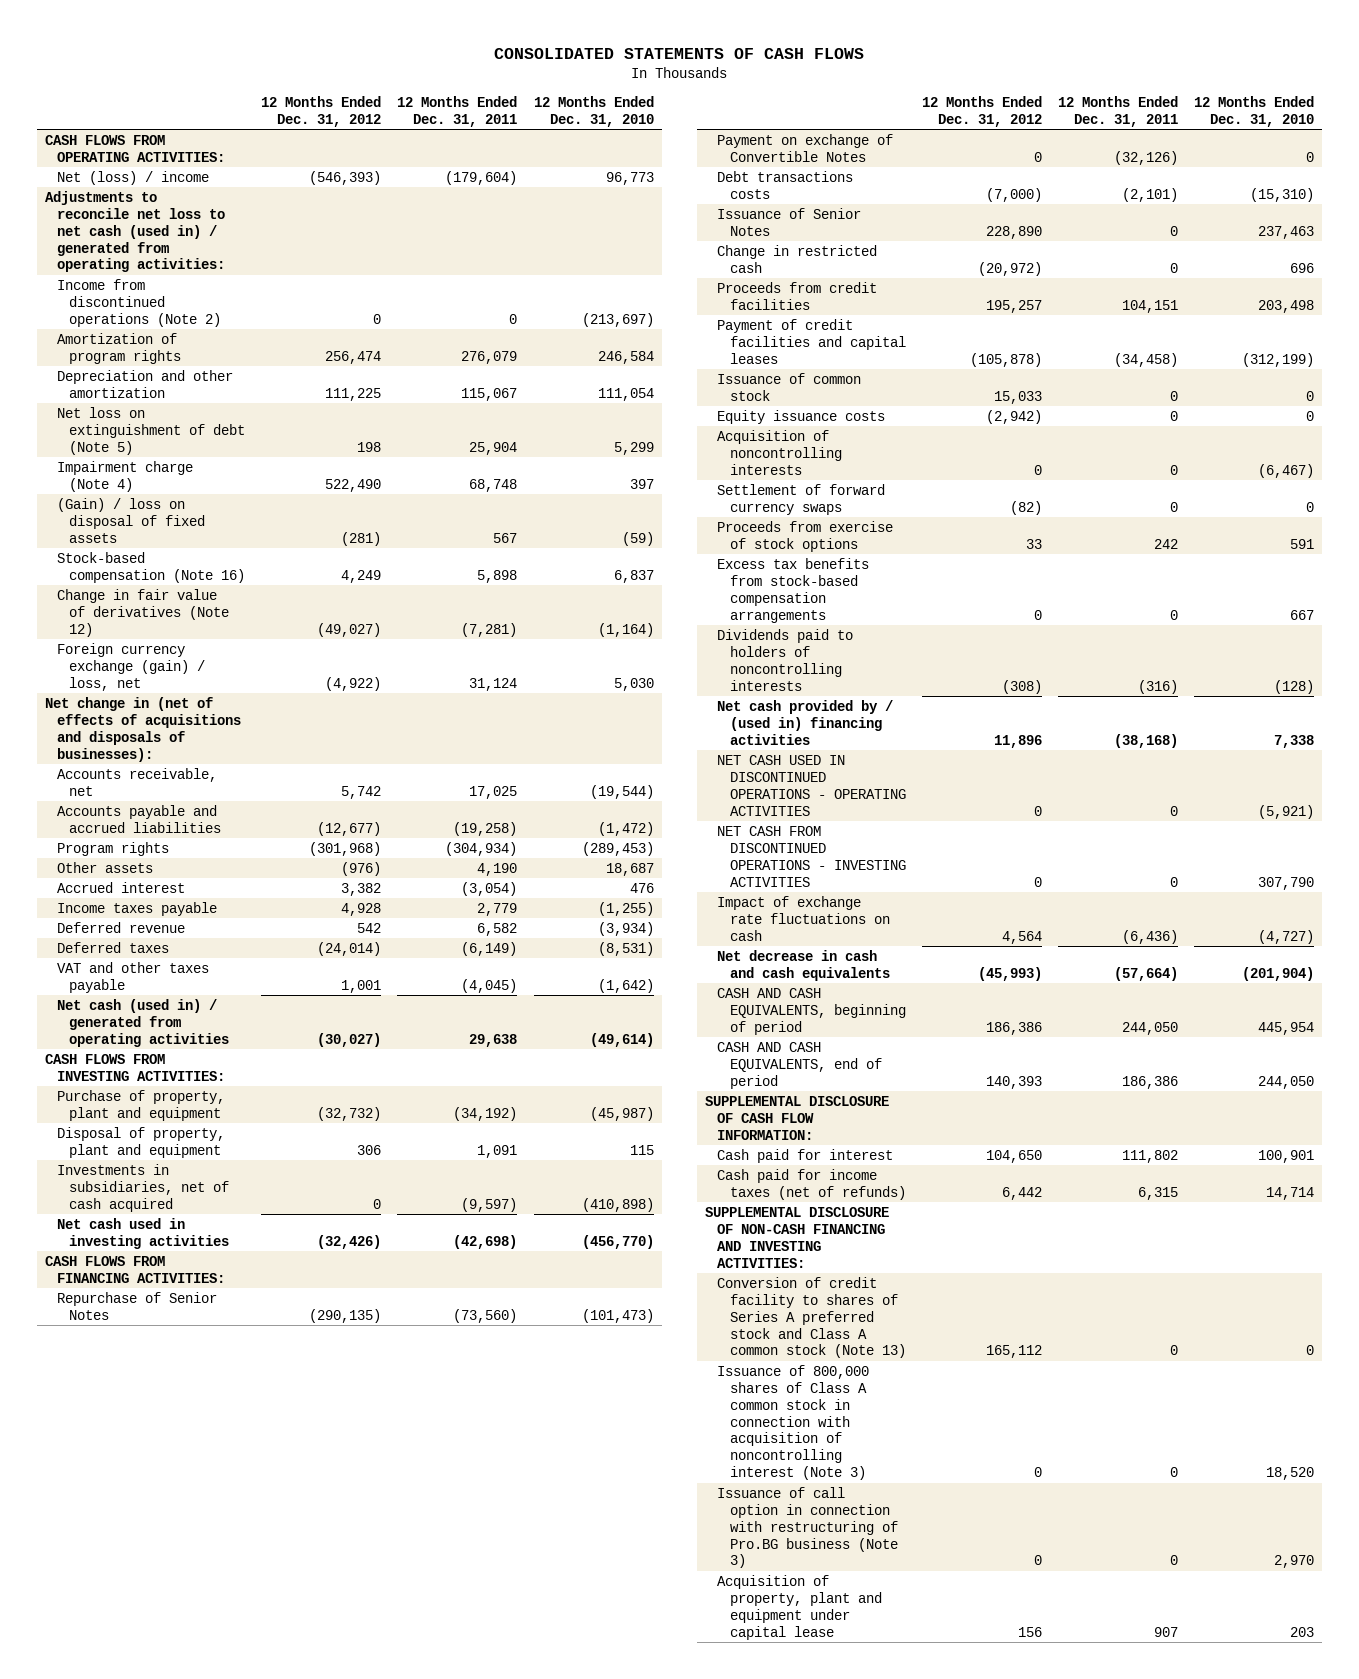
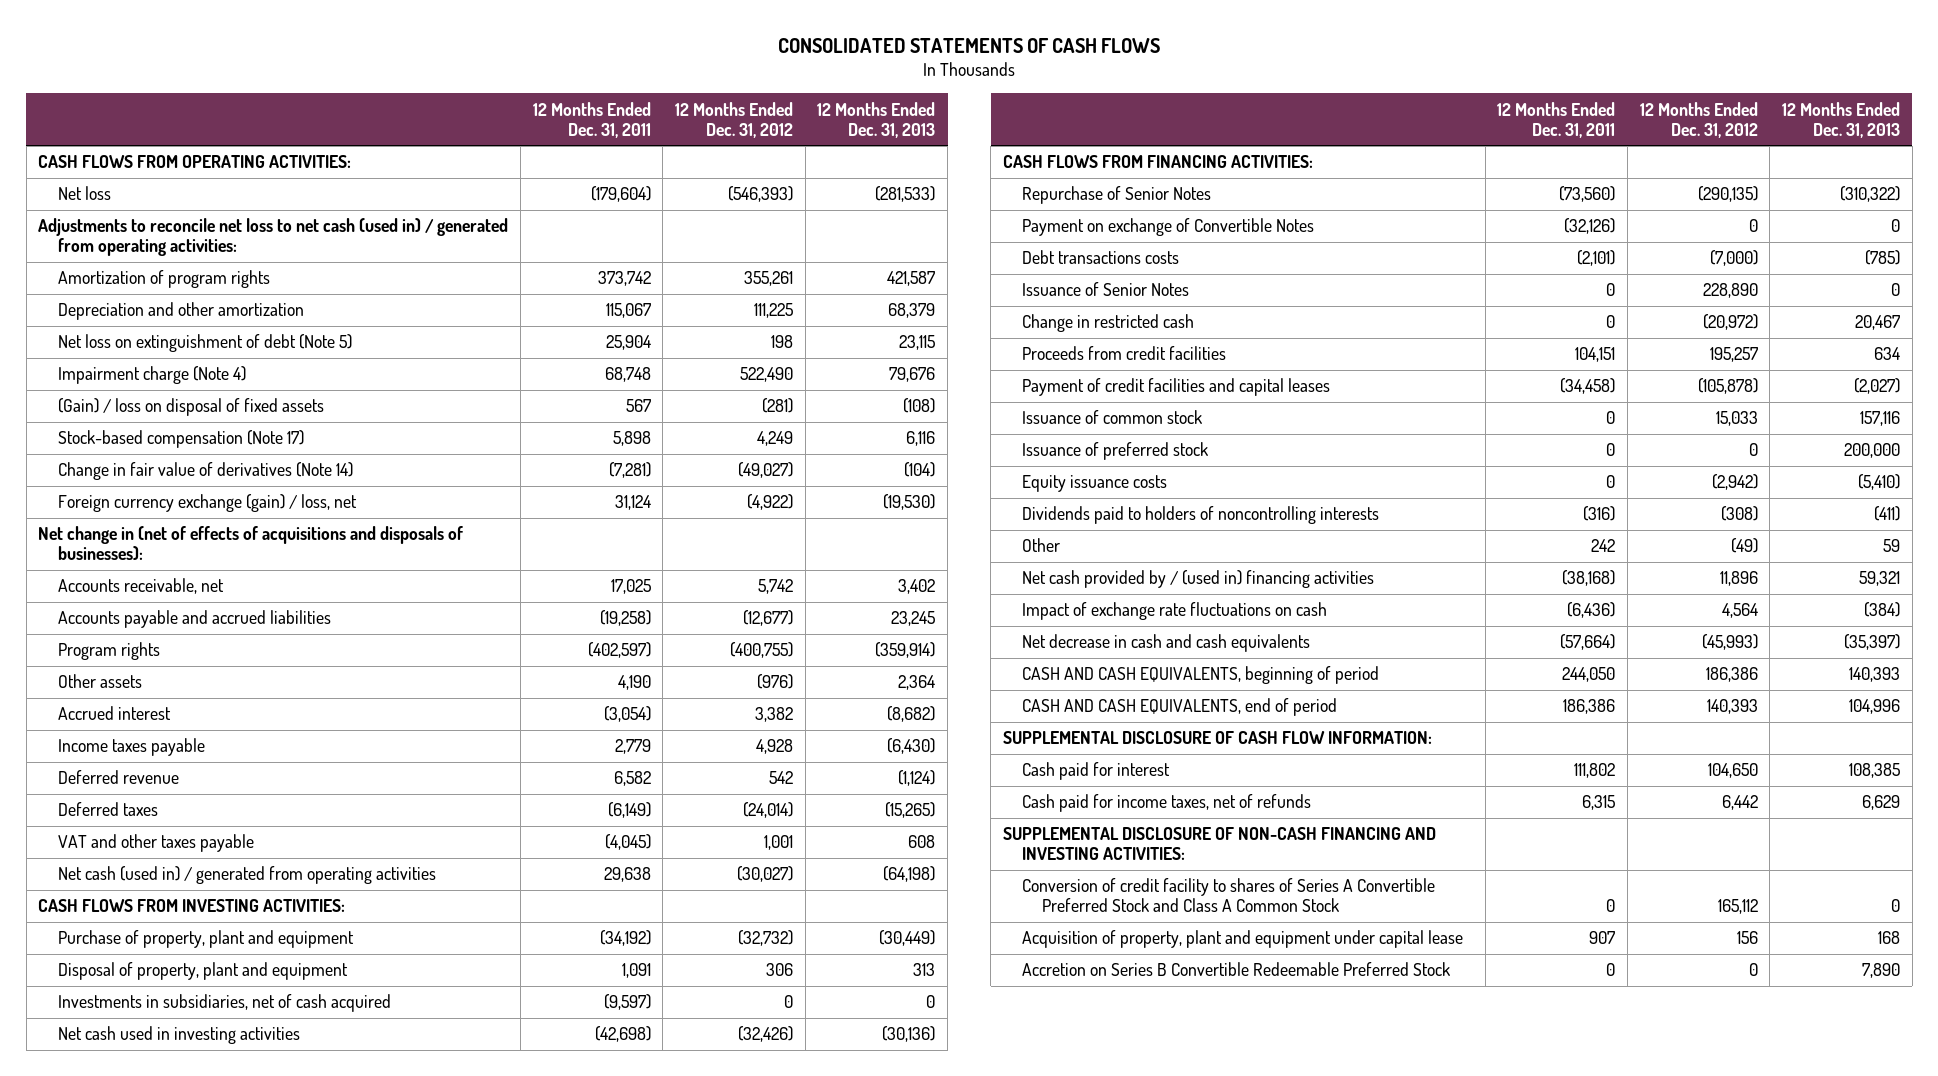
[533,95,654,127] 12 Months Ended Dec. 31, 2010 -> none
none -> [817,101,936,138] 12 Months Ended Dec. 31, 2013
[57,170,210,185] Net (loss) / income -> [57,186,111,201] Net loss
[57,278,222,327] Income from discontinued operations (Note 2) -> none
[325,350,382,364] 256,474 -> [743,271,793,287] 355,261
[461,350,518,364] 276,079 -> [597,271,651,287] 373,742
[57,551,246,583] Stock-based compensation (Note 16) -> [57,430,304,449] Stock-based compensation (Note 17)
[57,588,230,637] Change in fair value of derivatives (Note 12) -> [57,462,353,481] Change in fair value of derivatives (Note 14)
[309,841,382,856] (301,968) -> [729,642,793,659] (400,755)
[445,841,518,856] (304,934) -> [587,642,651,659] (402,597)
none -> [1022,442,1209,461] Issuance of preferred stock
[717,429,842,475] Acquisition of noncontrolling interests -> none
[717,483,886,515] Settlement of forward currency swaps -> none
[717,520,894,552] Proceeds from exercise of stock options -> none
[717,557,870,623] Excess tax benefits from stock-based compensation arrangements -> none
none -> [1022,538,1061,553] Other
[717,754,906,816] NET CASH USED IN DISCONTINUED OPERATIONS - OPERATING ACTIVITIES -> none
[717,825,906,887] NET CASH FROM DISCONTINUED OPERATIONS - INVESTING ACTIVITIES -> none
[717,1168,906,1200] Cash paid for income taxes (net of refunds) -> [1022,794,1312,813] Cash paid for income taxes, net of refunds
[717,1364,870,1481] Issuance of 800,000 shares of Class A common stock in connection with acquisition of noncontrolling interest (Note 3) -> none
[717,1486,898,1569] Issuance of call option in connection with restructuring of Pro.BG business (Note 3) -> none
[717,1276,906,1359] Conversion of credit facility to shares of Series A preferred stock and Class A common stock (Note 13) -> [1022,878,1436,913] Conversion of credit facility to shares of Series A Convertible Preferred Stock and Class A Common Stock
none -> [1022,962,1451,977] Accretion on Series B Convertible Redeemable Preferred Stock

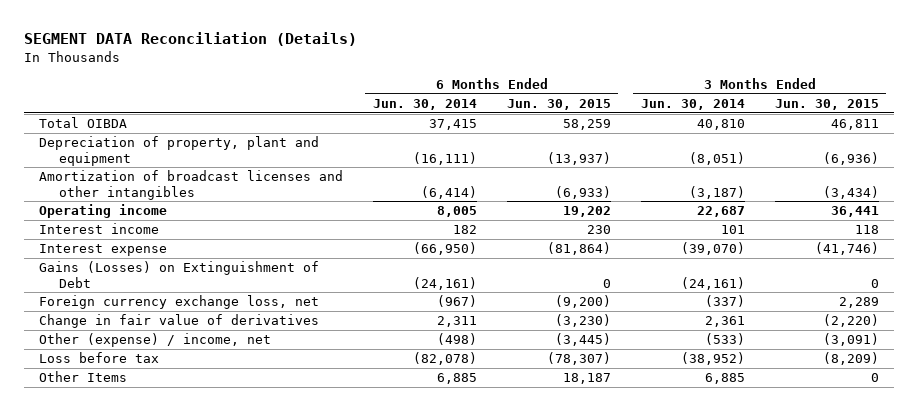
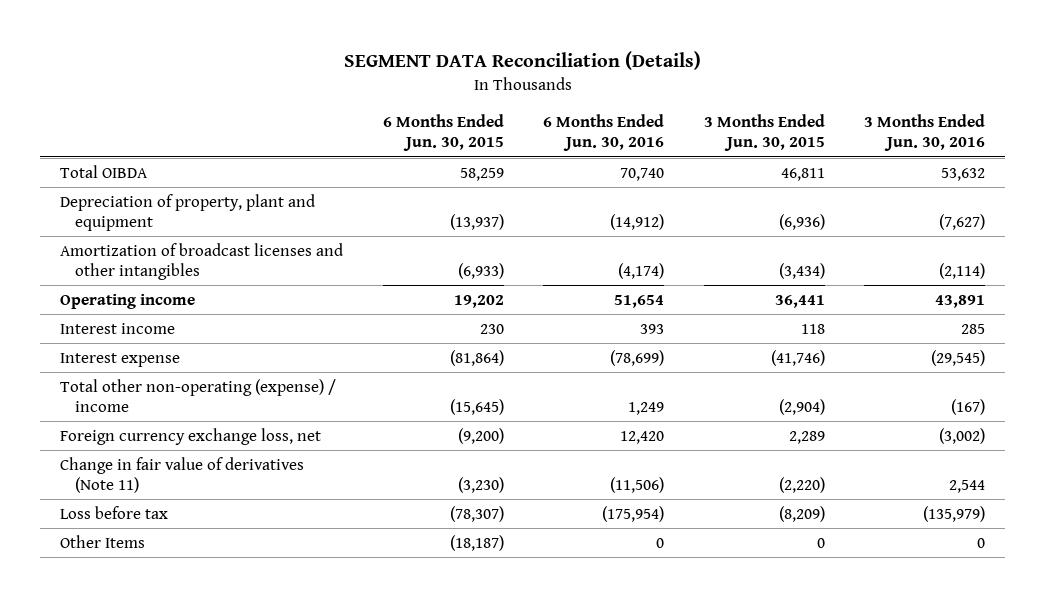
[372,99,477,111] Jun. 30, 2014 -> none
[640,99,745,111] Jun. 30, 2014 -> none
none -> [543,114,665,152] 6 Months Ended Jun. 30, 2016
none -> [864,114,986,152] 3 Months Ended Jun. 30, 2016
[38,261,319,288] Gains (Losses) on Extinguishment of Debt -> none
none -> [60,378,337,413] Total other non-operating (expense) / income
[38,333,271,348] Other (expense) / income, net -> none
[38,314,319,329] Change in fair value of derivatives -> [60,456,305,494] Change in fair value of derivatives (Note 11)
[562,373,611,385] 18,187 -> [449,534,504,551] (18,187)

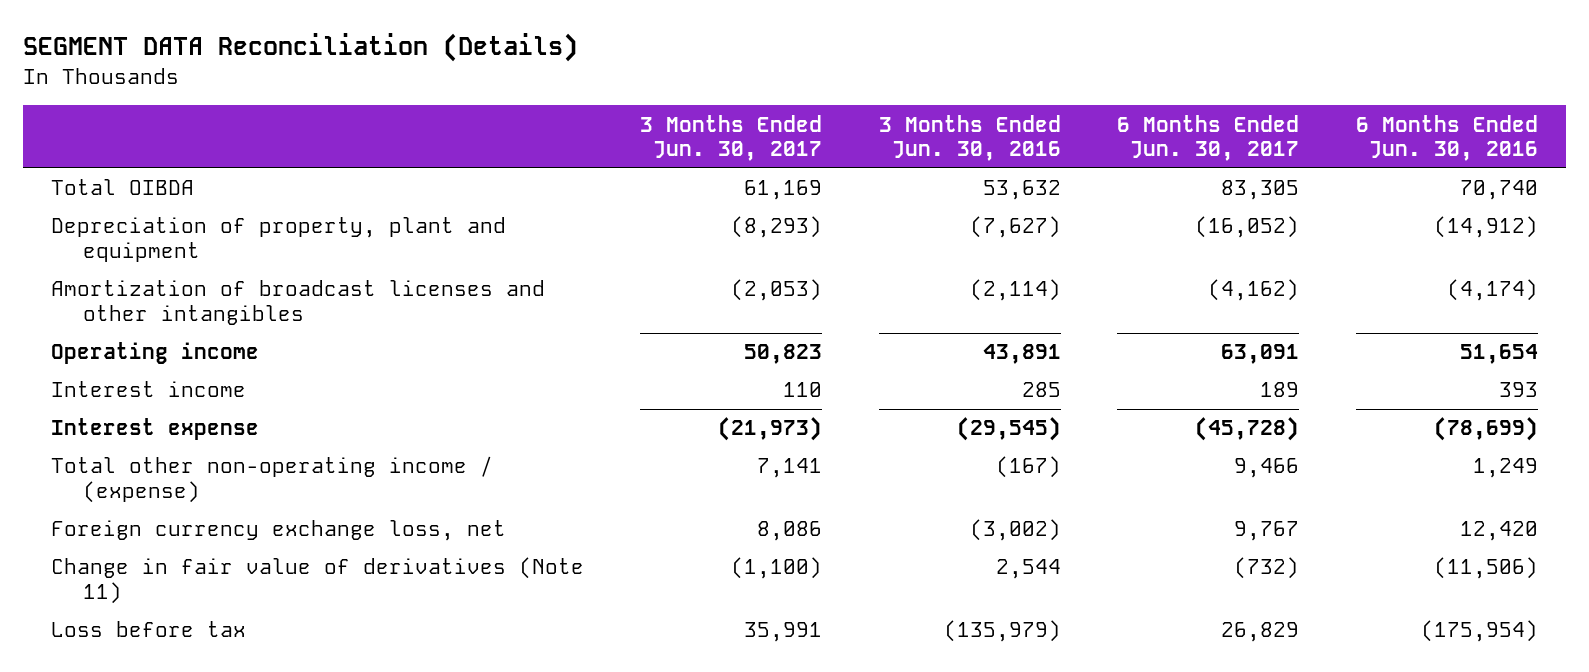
[382,114,504,152] 6 Months Ended Jun. 30, 2015 -> none
[703,114,825,152] 3 Months Ended Jun. 30, 2015 -> none
none -> [640,114,823,162] 3 Months Ended Jun. 30, 2017
none -> [1117,114,1300,162] 6 Months Ended Jun. 30, 2017
[60,378,337,413] Total other non-operating (expense) / income -> [50,456,493,504] Total other non-operating income / (expense)
[60,534,146,548] Other Items -> none

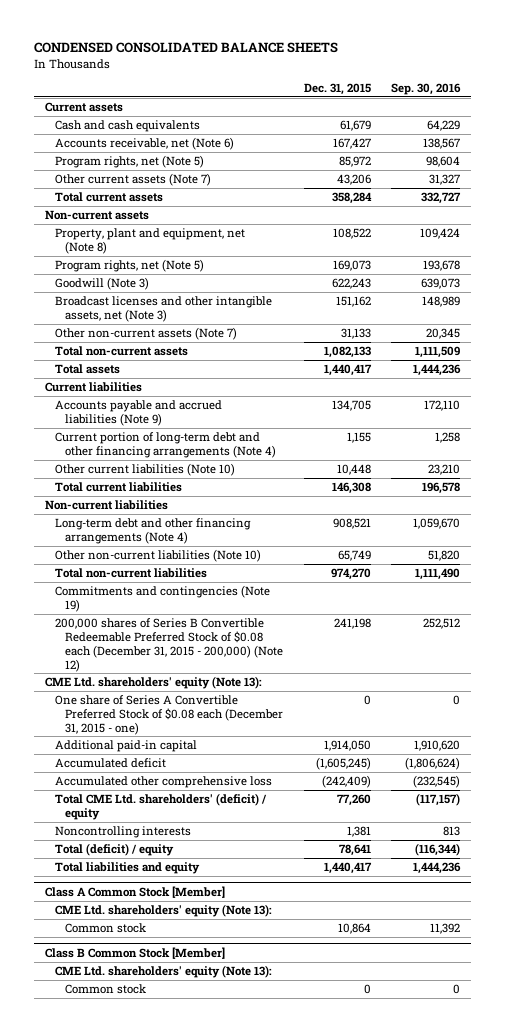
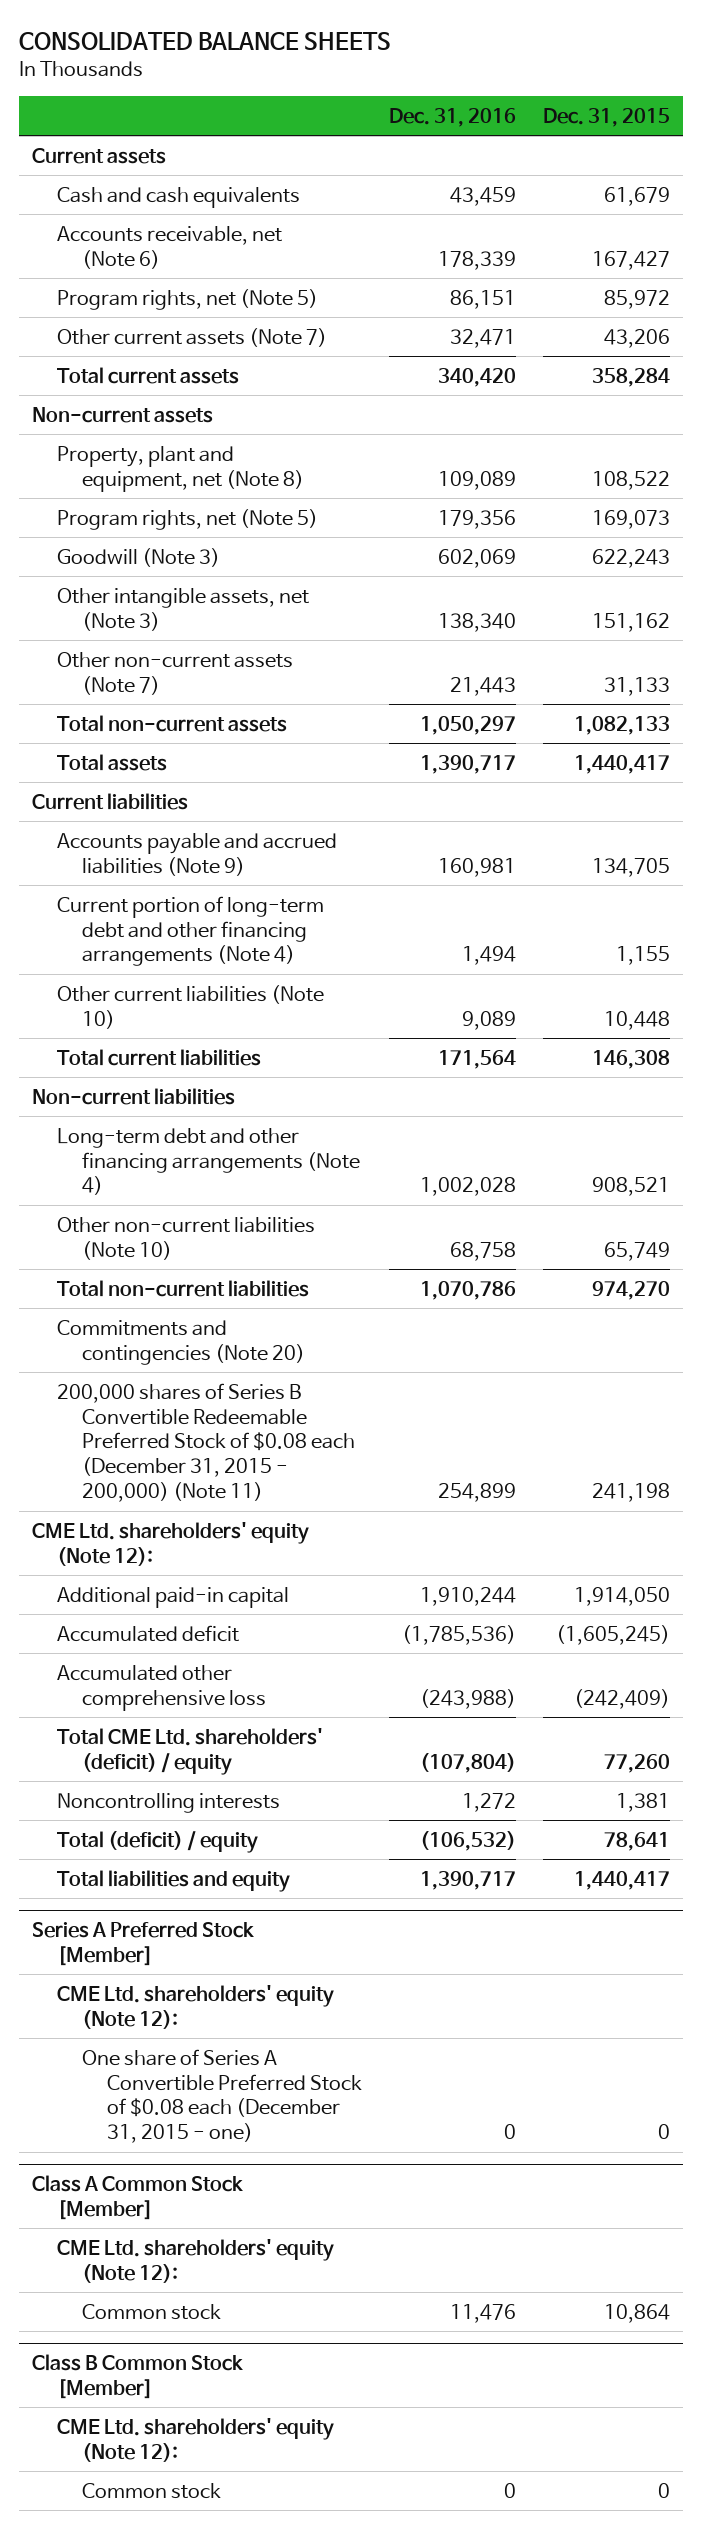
[34,42,339,54] CONDENSED CONSOLIDATED BALANCE SHEETS -> [18,32,391,51] CONSOLIDATED BALANCE SHEETS
[391,83,462,96] Sep. 30, 2016 -> none
none -> [388,107,516,127] Dec. 31, 2016
[54,295,272,322] Broadcast licenses and other intangible assets, net (Note 3) -> [57,587,310,631] Other intangible assets, net (Note 3)
[54,694,283,735] One share of Series A Convertible Preferred Stock of $0.08 each (December 31, 2015 - one) -> none
[54,584,270,612] Commitments and contingencies (Note 19) -> [57,1319,305,1365] Commitments and contingencies (Note 20)
[54,617,283,672] 200,000 shares of Series B Convertible Redeemable Preferred Stock of $0.08 each (December 31, 2015 - 200,000) (Note 12) -> [57,1382,355,1503] 200,000 shares of Series B Convertible Redeemable Preferred Stock of $0.08 each (December 31, 2015 - 200,000) (Note 11)
[44,675,262,689] CME Ltd. shareholders' equity (Note 13): -> [32,1521,310,1566] CME Ltd. shareholders' equity (Note 12):
none -> [32,1922,255,1966] Series A Preferred Stock [Member]
none -> [57,1984,335,2029] CME Ltd. shareholders' equity (Note 12):
none -> [81,2048,362,2144] One share of Series A Convertible Preferred Stock of $0.08 each (December 31, 2015 - one)
[54,903,272,917] CME Ltd. shareholders' equity (Note 13): -> [57,2238,335,2283] CME Ltd. shareholders' equity (Note 12):
[54,964,272,978] CME Ltd. shareholders' equity (Note 13): -> [57,2417,335,2462] CME Ltd. shareholders' equity (Note 12):

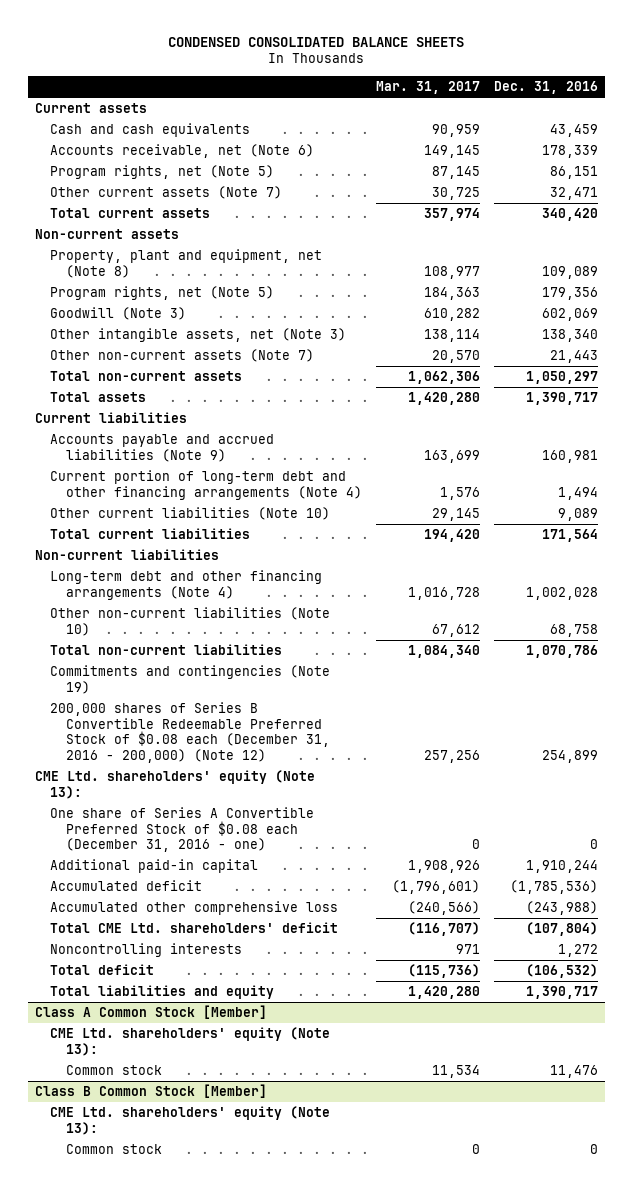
[18,32,391,51] CONSOLIDATED BALANCE SHEETS -> [168,36,465,47] CONDENSED CONSOLIDATED BALANCE SHEETS
[542,107,670,127] Dec. 31, 2015 -> none
none -> [375,80,480,94] Mar. 31, 2017
[57,1319,305,1365] Commitments and contingencies (Note 20) -> [50,665,331,694] Commitments and contingencies (Note 19)
[57,1382,355,1503] 200,000 shares of Series B Convertible Redeemable Preferred Stock of $0.08 each (December 31, 2015 - 200,000) (Note 11) -> [50,702,330,763] 200,000 shares of Series B Convertible Redeemable Preferred Stock of $0.08 each (December 31, 2016 - 200,000) (Note 12)
[32,1521,310,1566] CME Ltd. shareholders' equity (Note 12): -> [34,770,315,799] CME Ltd. shareholders' equity (Note 13):
none -> [50,807,315,853] One share of Series A Convertible Preferred Stock of $0.08 each (December 31, 2016 - one)
[57,1727,324,1775] Total CME Ltd. shareholders' (deficit) / equity -> [50,922,339,934] Total CME Ltd. shareholders' deficit
[57,1830,259,1853] Total (deficit) / equity -> [50,964,155,976] Total deficit
[32,1922,255,1966] Series A Preferred Stock [Member] -> none
[57,1984,335,2029] CME Ltd. shareholders' equity (Note 12): -> none
[81,2048,362,2144] One share of Series A Convertible Preferred Stock of $0.08 each (December 31, 2015 - one) -> none
[57,2238,335,2283] CME Ltd. shareholders' equity (Note 12): -> [50,1027,331,1056] CME Ltd. shareholders' equity (Note 13):
[57,2417,335,2462] CME Ltd. shareholders' equity (Note 12): -> [50,1106,331,1135] CME Ltd. shareholders' equity (Note 13):

